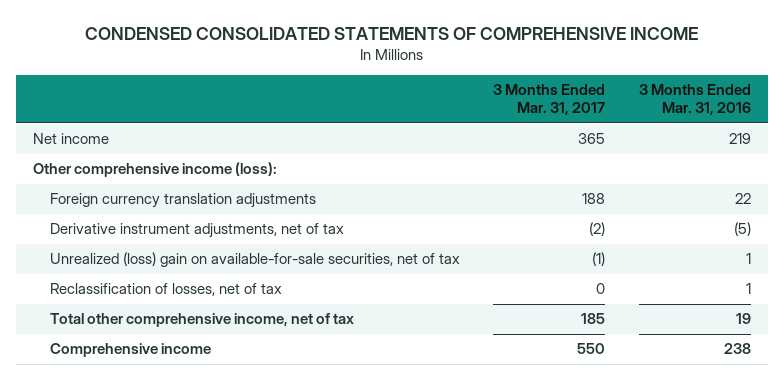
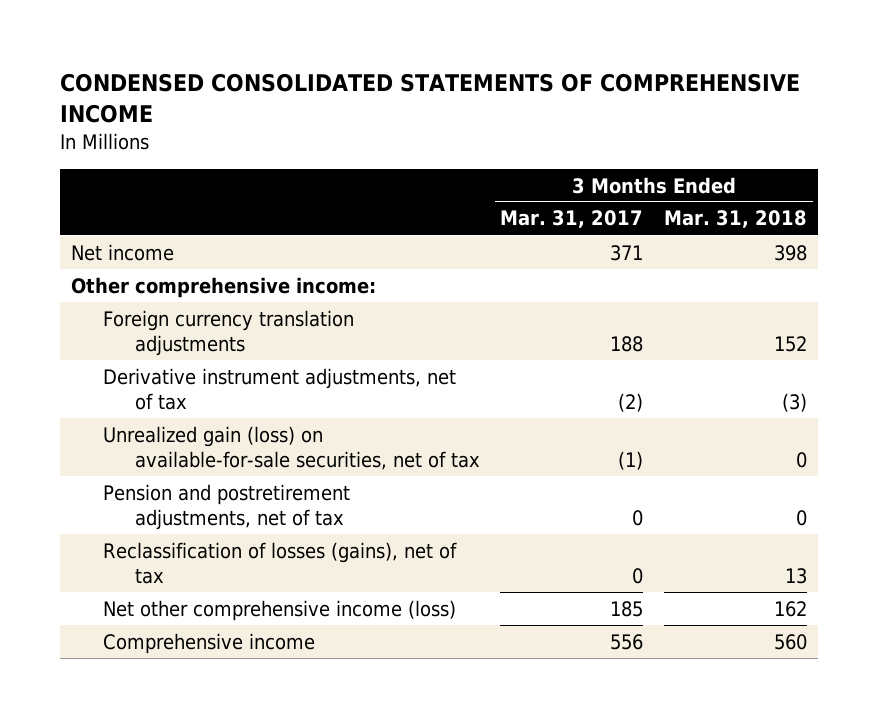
[639,84,752,116] 3 Months Ended Mar. 31, 2016 -> none
none -> [664,210,808,229] Mar. 31, 2018
[578,133,606,145] 365 -> [610,244,644,261] 371
[33,162,278,178] Other comprehensive income (loss): -> [70,276,376,298] Other comprehensive income:
[49,252,460,268] Unrealized (loss) gain on available-for-sale securities, net of tax -> [102,425,480,470] Unrealized gain (loss) on available-for-sale securities, net of tax
none -> [102,483,350,530] Pension and postretirement adjustments, net of tax
[49,283,282,297] Reclassification of losses, net of tax -> [102,541,457,584] Reclassification of losses (gains), net of tax
[49,313,354,328] Total other comprehensive income, net of tax -> [102,599,456,621] Net other comprehensive income (loss)
[577,343,606,355] 550 -> [610,633,644,650] 556

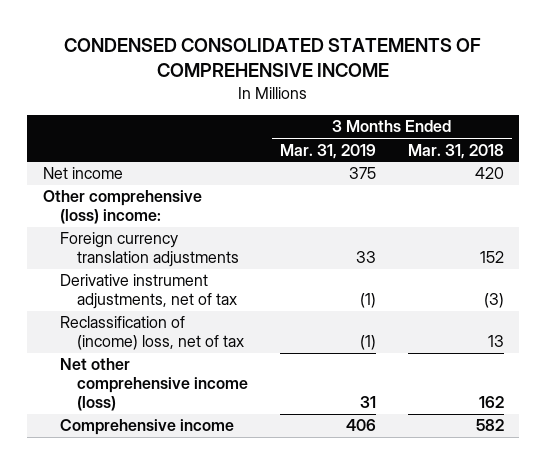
[500,210,644,229] Mar. 31, 2017 -> none
none -> [279,143,376,159] Mar. 31, 2019
[774,244,808,261] 398 -> [474,167,504,180] 420
[70,276,376,298] Other comprehensive income: -> [43,190,203,225] Other comprehensive (loss) income:
[102,425,480,470] Unrealized gain (loss) on available-for-sale securities, net of tax -> none
[102,483,350,530] Pension and postretirement adjustments, net of tax -> none
[102,541,457,584] Reclassification of losses (gains), net of tax -> [60,316,245,351] Reclassification of (income) loss, net of tax
[774,633,808,650] 560 -> [475,419,504,432] 582

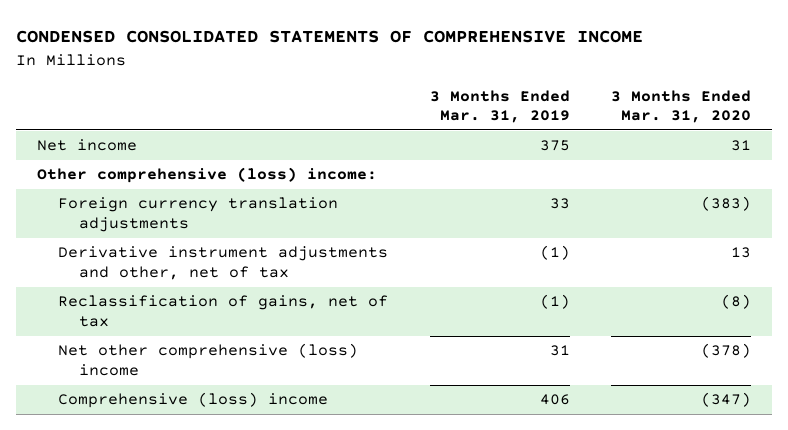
[407,143,504,159] Mar. 31, 2018 -> none
none -> [611,89,752,124] 3 Months Ended Mar. 31, 2020
[60,274,238,310] Derivative instrument adjustments, net of tax -> [58,246,389,281] Derivative instrument adjustments and other, net of tax
[60,316,245,351] Reclassification of (income) loss, net of tax -> [58,295,389,328] Reclassification of gains, net of tax
[60,358,249,412] Net other comprehensive income (loss) -> [58,343,359,377] Net other comprehensive (loss) income
[60,419,235,436] Comprehensive income -> [58,392,329,409] Comprehensive (loss) income

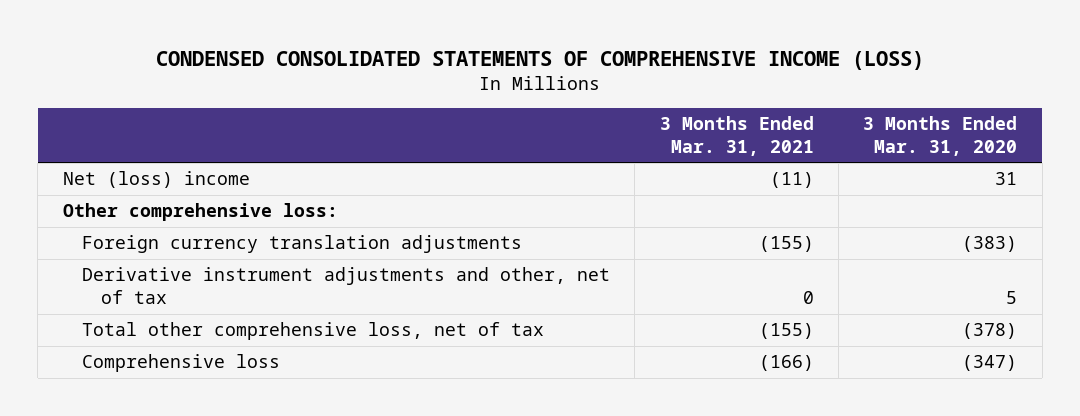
[16,30,644,44] CONDENSED CONSOLIDATED STATEMENTS OF COMPREHENSIVE INCOME -> [156,50,925,70] CONDENSED CONSOLIDATED STATEMENTS OF COMPREHENSIVE INCOME (LOSS)
[429,89,570,124] 3 Months Ended Mar. 31, 2019 -> none
none -> [659,116,814,156] 3 Months Ended Mar. 31, 2021
[37,139,138,152] Net income -> [62,171,250,189] Net (loss) income
[37,167,378,184] Other comprehensive (loss) income: -> [62,203,338,222] Other comprehensive loss:
[58,295,389,328] Reclassification of gains, net of tax -> none
[731,247,752,259] 13 -> [1006,291,1018,305] 5
[58,343,359,377] Net other comprehensive (loss) income -> [81,322,544,341] Total other comprehensive loss, net of tax
[58,392,329,409] Comprehensive (loss) income -> [81,354,280,373] Comprehensive loss

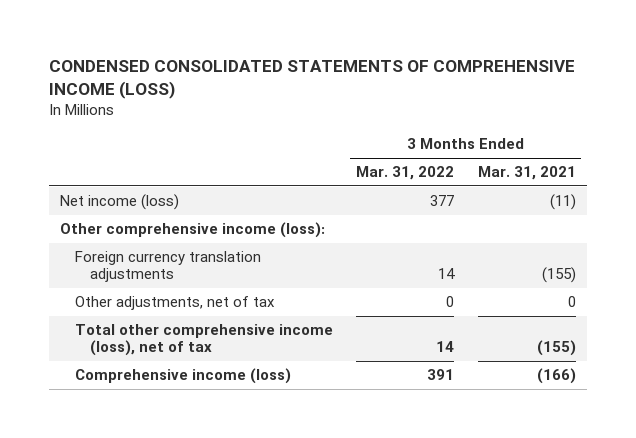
[863,116,1018,156] 3 Months Ended Mar. 31, 2020 -> none
none -> [356,166,455,181] Mar. 31, 2022
[62,171,250,189] Net (loss) income -> [60,194,180,211] Net income (loss)
[62,203,338,222] Other comprehensive loss: -> [60,222,326,239] Other comprehensive income (loss):
[81,267,610,305] Derivative instrument adjustments and other, net of tax -> [75,296,276,311] Other adjustments, net of tax
[81,322,544,341] Total other comprehensive loss, net of tax -> [75,324,334,357] Total other comprehensive income (loss), net of tax
[81,354,280,373] Comprehensive loss -> [75,368,292,385] Comprehensive income (loss)

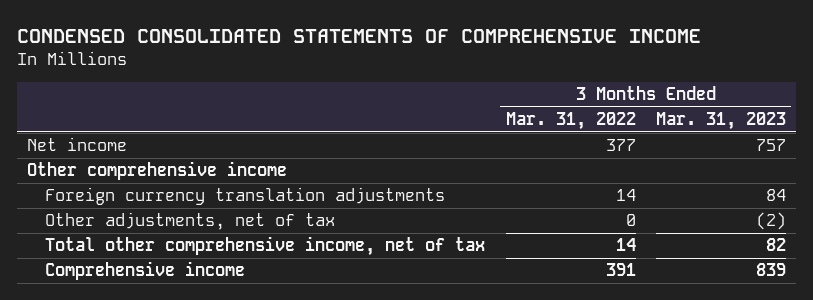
[48,59,575,100] CONDENSED CONSOLIDATED STATEMENTS OF COMPREHENSIVE INCOME (LOSS) -> [16,28,701,43] CONDENSED CONSOLIDATED STATEMENTS OF COMPREHENSIVE INCOME
[477,166,576,181] Mar. 31, 2021 -> none
none -> [656,112,787,131] Mar. 31, 2023
[60,194,180,211] Net income (loss) -> [26,137,127,152] Net income
[60,222,326,239] Other comprehensive income (loss): -> [26,161,287,181] Other comprehensive income
[75,324,334,357] Total other comprehensive income (loss), net of tax -> [44,236,485,257] Total other comprehensive income, net of tax
[75,368,292,385] Comprehensive income (loss) -> [44,261,245,281] Comprehensive income

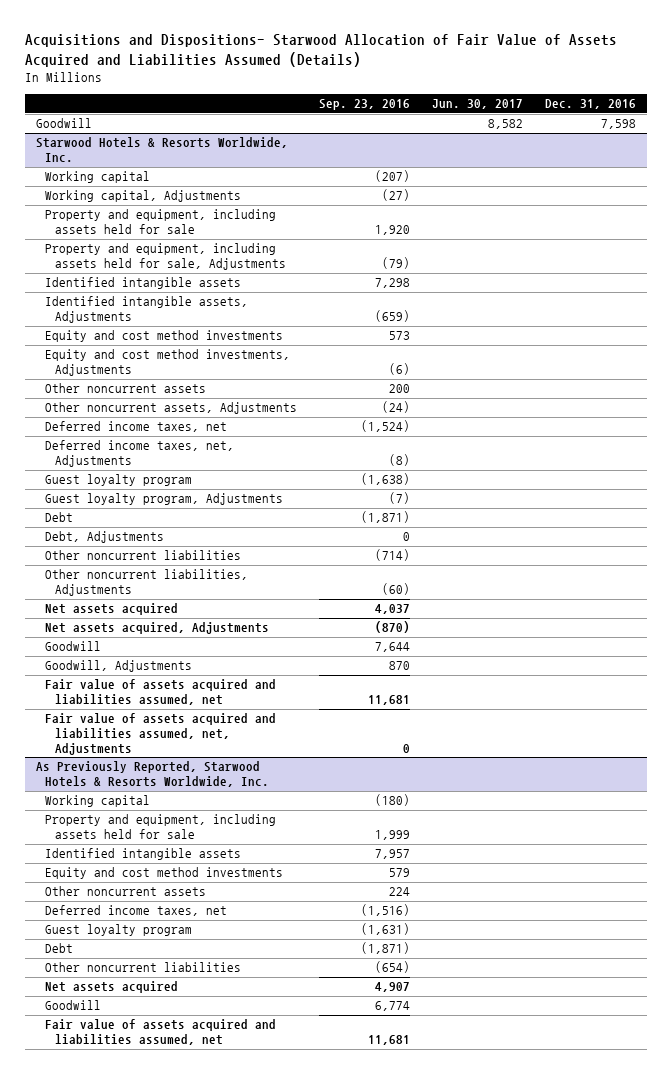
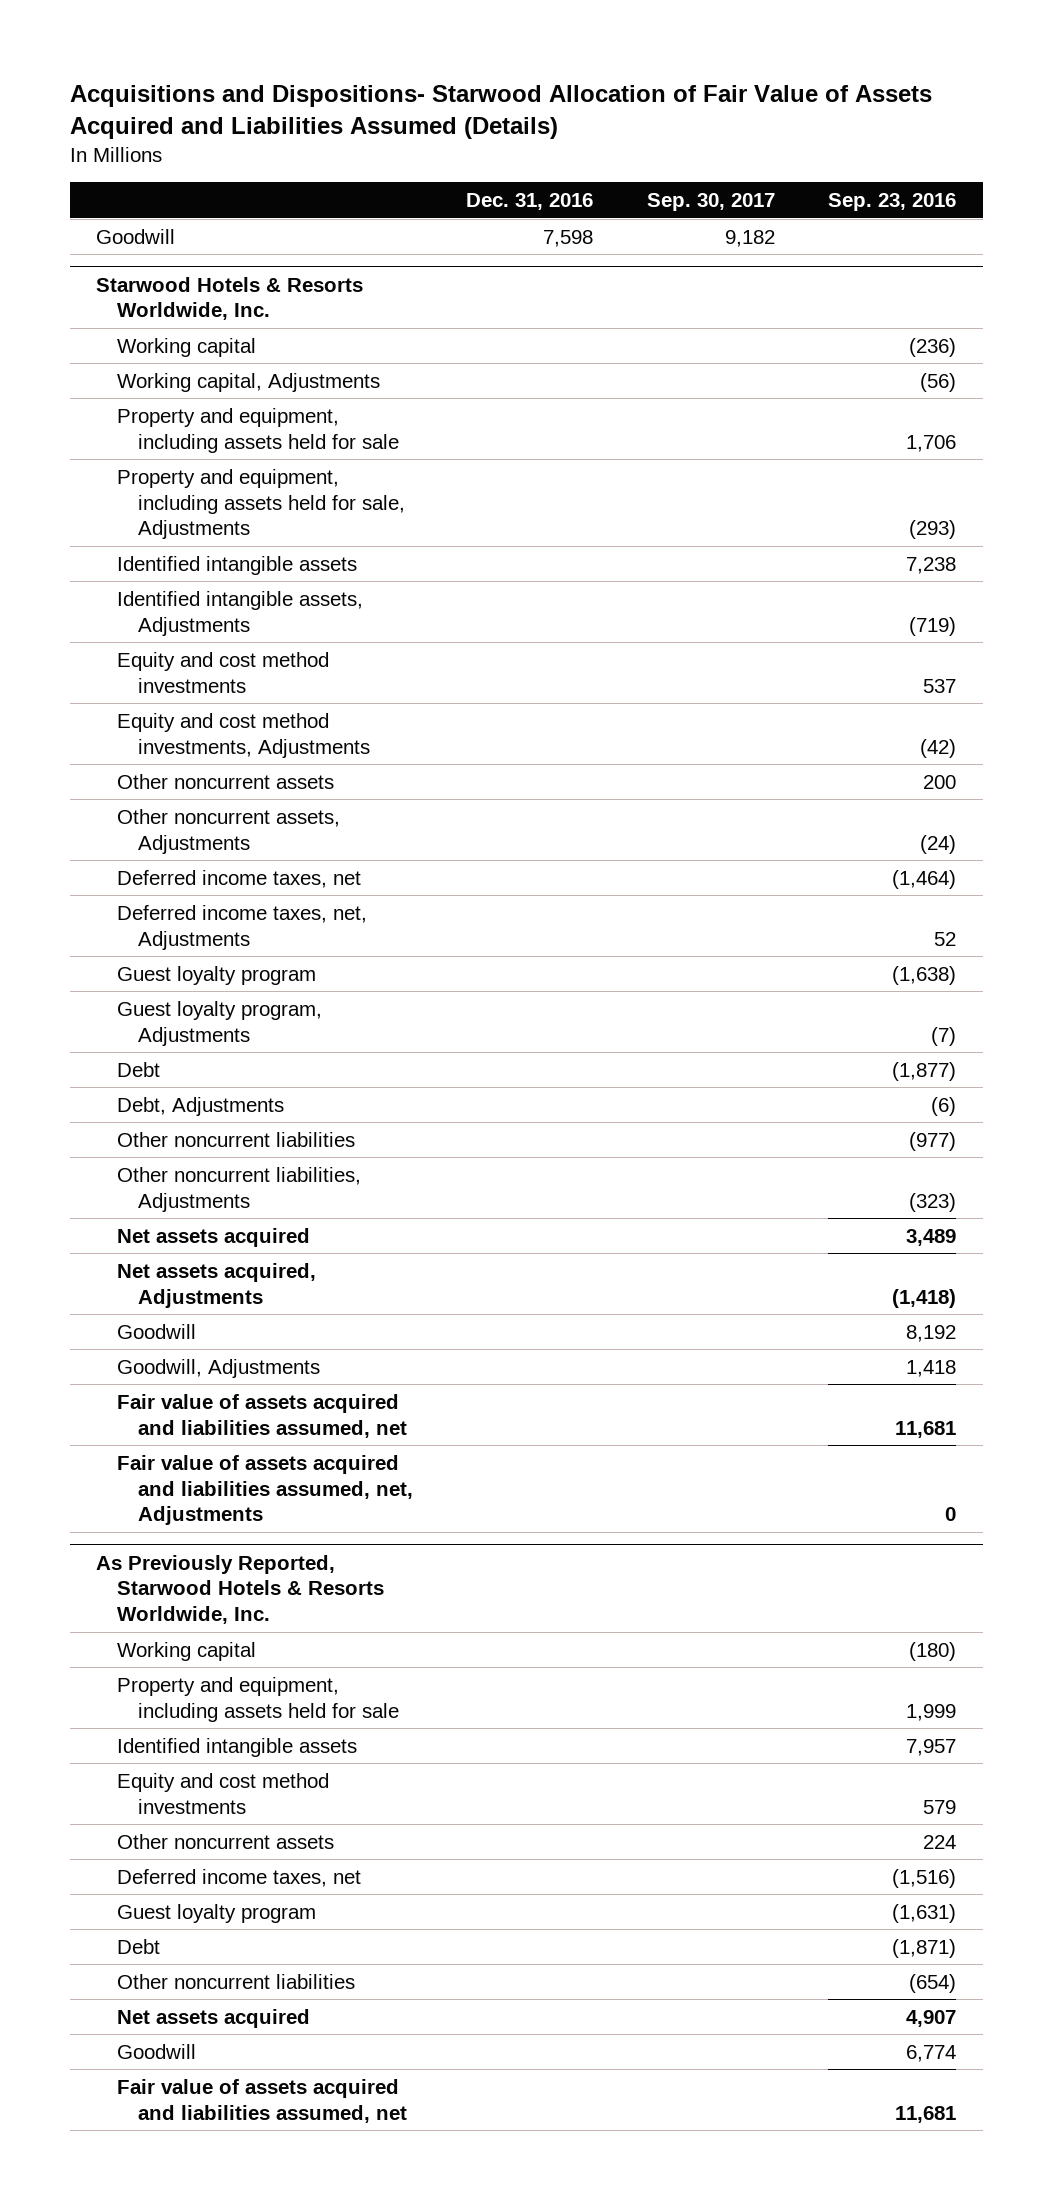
[432,99,524,110] Jun. 30, 2017 -> none
none -> [646,193,775,212] Sep. 30, 2017
[375,170,411,183] (207) -> [909,337,957,357] (236)
[382,189,411,202] (27) -> [920,372,957,392] (56)
[375,225,411,236] 1,920 -> [906,434,957,452] 1,706
[382,257,411,270] (79) -> [909,520,957,540] (293)
[375,278,411,289] 7,298 -> [906,556,957,574] 7,238
[375,310,411,323] (659) -> [909,616,957,636] (719)
[389,331,411,341] 573 -> [923,678,957,693] 537
[389,363,411,376] (6) -> [920,738,957,758] (42)
[361,420,411,433] (1,524) -> [892,869,957,889] (1,464)
[389,454,411,467] (8) -> [934,931,957,946] 52
[361,511,411,524] (1,871) -> [892,1061,957,1081] (1,877)
[403,532,411,542] 0 -> [931,1096,957,1116] (6)
[375,549,411,562] (714) -> [909,1131,957,1151] (977)
[382,583,411,596] (60) -> [909,1192,957,1212] (323)
[375,604,411,615] 4,037 -> [906,1228,957,1246] 3,489
[375,621,411,634] (870) -> [892,1288,957,1308] (1,418)
[375,642,411,653] 7,644 -> [906,1324,957,1342] 8,192
[389,661,411,671] 870 -> [906,1359,957,1377] 1,418

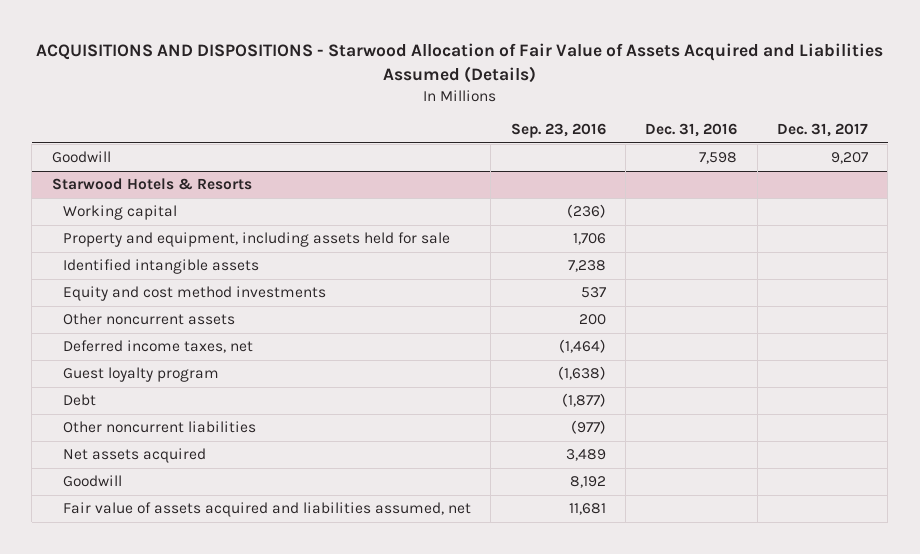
[69,84,932,139] Acquisitions and Dispositions- Starwood Allocation of Fair Value of Assets Acquired and Liabilities Assumed (Details) -> [35,42,883,83] ACQUISITIONS AND DISPOSITIONS - Starwood Allocation of Fair Value of Assets Acquired and Liabilities Assumed (Details)
[646,193,775,212] Sep. 30, 2017 -> none
none -> [776,123,868,138] Dec. 31, 2017
[96,276,364,321] Starwood Hotels & Resorts Worldwide, Inc. -> [51,178,252,191] Starwood Hotels & Resorts
[117,372,381,392] Working capital, Adjustments -> none
[117,468,406,540] Property and equipment, including assets held for sale, Adjustments -> none
[117,590,364,636] Identified intangible assets, Adjustments -> none
[117,712,371,758] Equity and cost method investments, Adjustments -> none
[117,808,341,854] Other noncurrent assets, Adjustments -> none
[117,904,368,950] Deferred income taxes, net, Adjustments -> none
[117,1000,323,1046] Guest loyalty program, Adjustments -> none
[117,1096,285,1116] Debt, Adjustments -> none
[117,1166,362,1212] Other noncurrent liabilities, Adjustments -> none
[117,1262,317,1308] Net assets acquired, Adjustments -> none
[117,1358,321,1378] Goodwill, Adjustments -> none
[117,1454,414,1526] Fair value of assets acquired and liabilities assumed, net, Adjustments -> none
[96,1554,385,1624] As Previously Reported, Starwood Hotels & Resorts Worldwide, Inc. -> none
[117,1641,257,1661] Working capital -> none
[117,1676,400,1722] Property and equipment, including assets held for sale -> none
[117,1737,358,1757] Identified intangible assets -> none
[117,1772,330,1814] Equity and cost method investments -> none
[117,1833,335,1849] Other noncurrent assets -> none
[117,1868,362,1887] Deferred income taxes, net -> none
[117,1903,317,1923] Guest loyalty program -> none
[117,1938,161,1954] Debt -> none
[117,1973,356,1989] Other noncurrent liabilities -> none
[117,2008,311,2028] Net assets acquired -> none
[117,2043,197,2059] Goodwill -> none
[117,2078,408,2123] Fair value of assets acquired and liabilities assumed, net -> none

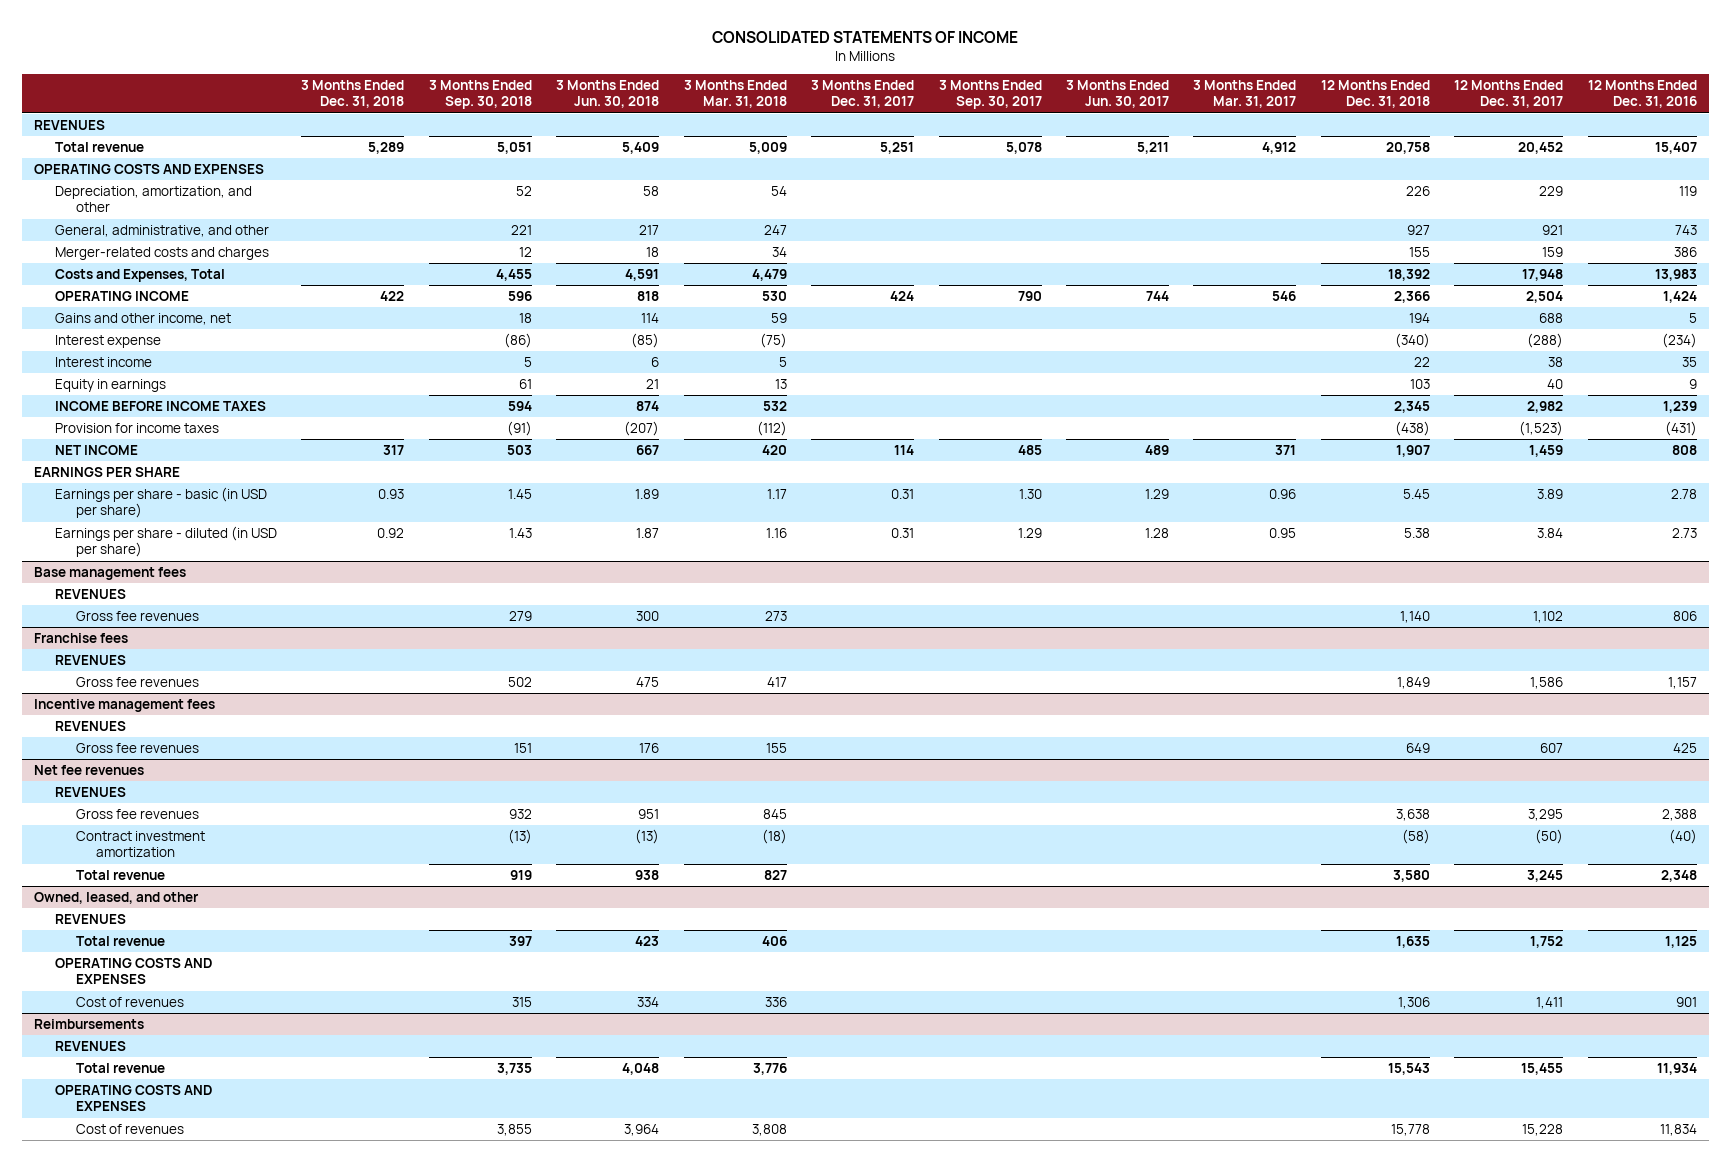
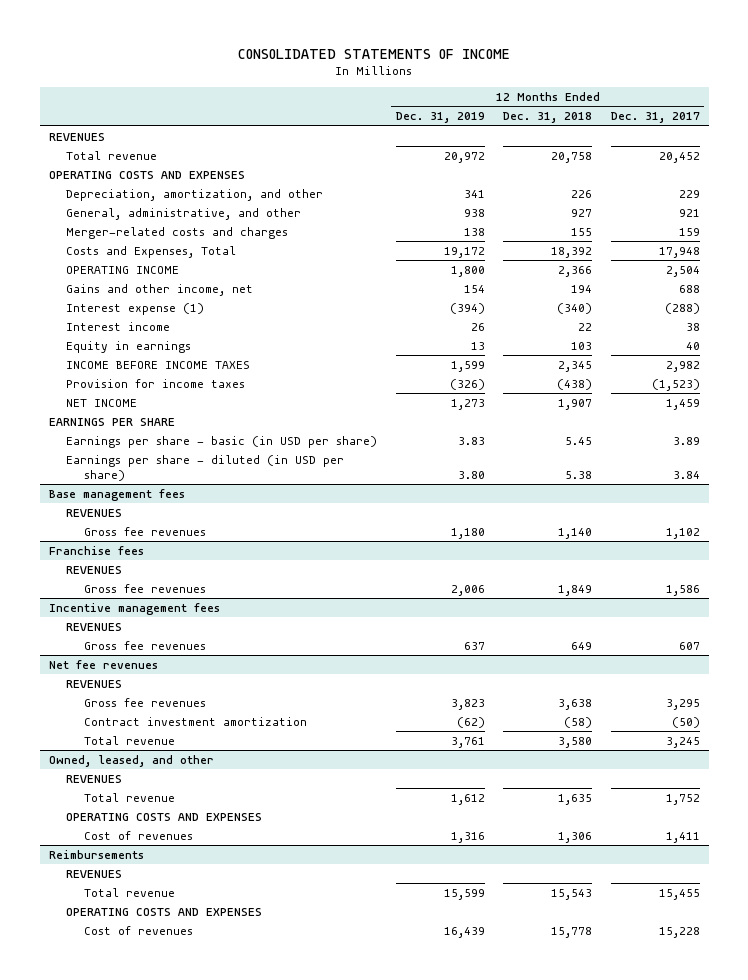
[301,80,405,109] 3 Months Ended Dec. 31, 2018 -> none
[428,80,532,110] 3 Months Ended Sep. 30, 2018 -> none
[556,80,660,109] 3 Months Ended Jun. 30, 2018 -> none
[683,80,787,109] 3 Months Ended Mar. 31, 2018 -> none
[811,80,915,109] 3 Months Ended Dec. 31, 2017 -> none
[938,80,1042,110] 3 Months Ended Sep. 30, 2017 -> none
[1065,80,1169,109] 3 Months Ended Jun. 30, 2017 -> none
[1193,80,1297,109] 3 Months Ended Mar. 31, 2017 -> none
[1587,80,1697,109] 12 Months Ended Dec. 31, 2016 -> none
none -> [395,112,485,124] Dec. 31, 2019
[55,335,162,349] Interest expense -> [66,302,205,315] Interest expense (1)

